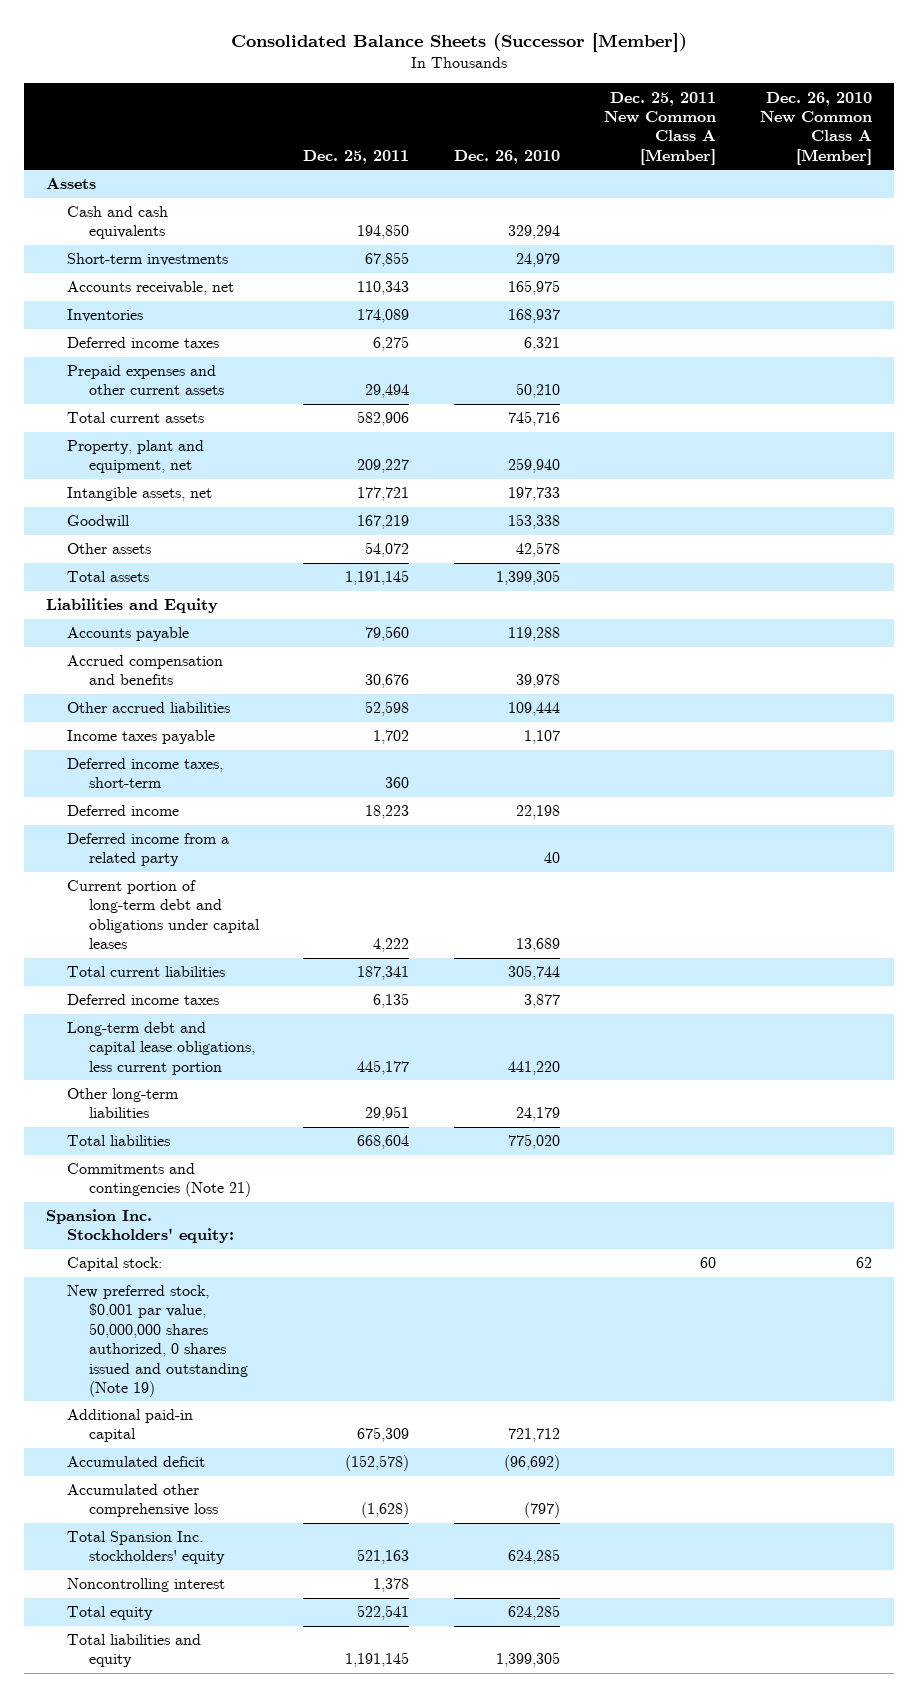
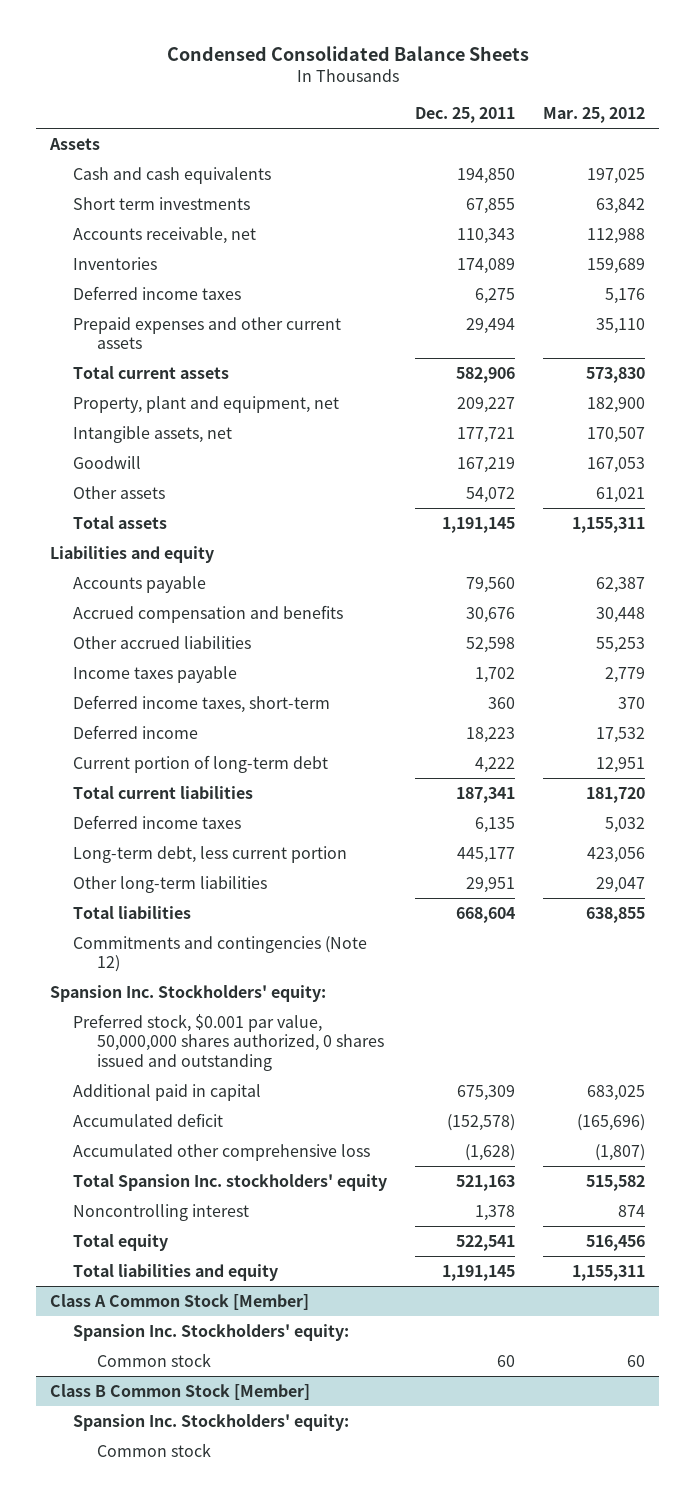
[231,33,688,53] Consolidated Balance Sheets (Successor [Member]) -> [166,45,529,61] Condensed Consolidated Balance Sheets
[453,149,560,164] Dec. 26, 2010 -> none
[603,91,716,165] Dec. 25, 2011 New Common Class A [Member] -> none
[760,91,873,165] Dec. 26, 2010 New Common Class A [Member] -> none
none -> [543,106,646,123] Mar. 25, 2012
[67,253,229,267] Short-term investments -> [73,196,251,210] Short term investments
[45,598,218,614] Liabilities and Equity -> [50,545,215,563] Liabilities and equity
[67,833,230,867] Deferred income from a related party -> none
[67,880,260,950] Current portion of long-term debt and obligations under capital leases -> [73,754,329,773] Current portion of long-term debt
[67,1022,255,1075] Long-term debt and capital lease obligations, less current portion -> [73,845,348,863] Long-term debt, less current portion
[67,1163,251,1198] Commitments and contingencies (Note 21) -> [73,935,368,973] Commitments and contingencies (Note 12)
[67,1257,163,1272] Capital stock: -> none
[67,1285,248,1397] New preferred stock, $0.001 par value, 50,000,000 shares authorized, 0 shares issued and outstanding (Note 19) -> [73,1013,384,1071] Preferred stock, $0.001 par value, 50,000,000 shares authorized, 0 shares issued and outstanding
[67,1409,194,1443] Additional paid-in capital -> [73,1083,262,1101] Additional paid in capital
none -> [50,1293,310,1310] Class A Common Stock [Member]
none -> [73,1323,350,1341] Spansion Inc. Stockholders' equity:
none -> [96,1352,211,1367] Common stock
none -> [50,1383,311,1400] Class B Common Stock [Member]
none -> [73,1413,350,1431] Spansion Inc. Stockholders' equity:
none -> [96,1442,211,1457] Common stock

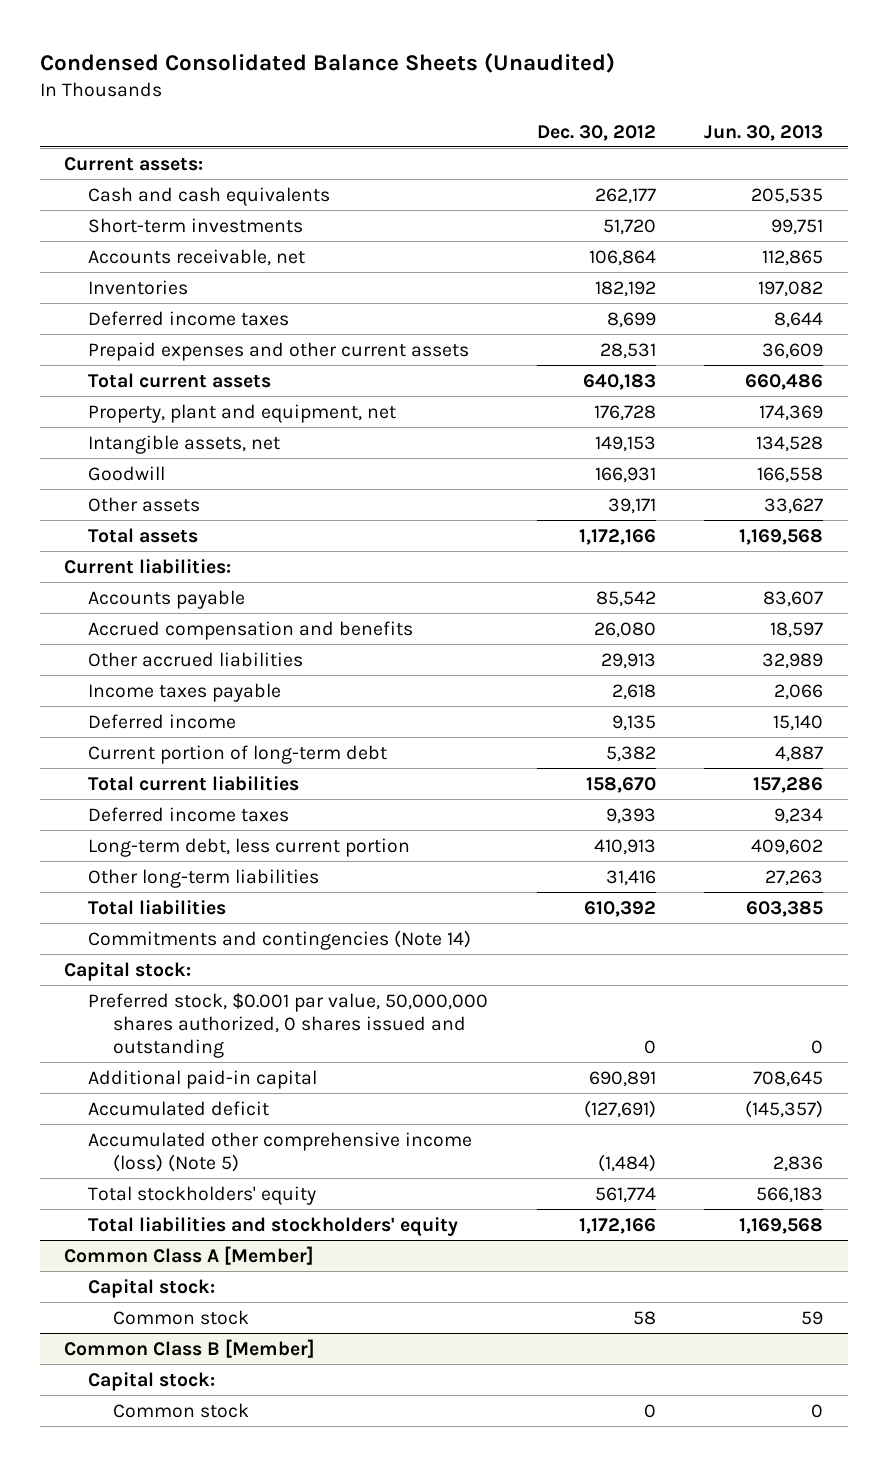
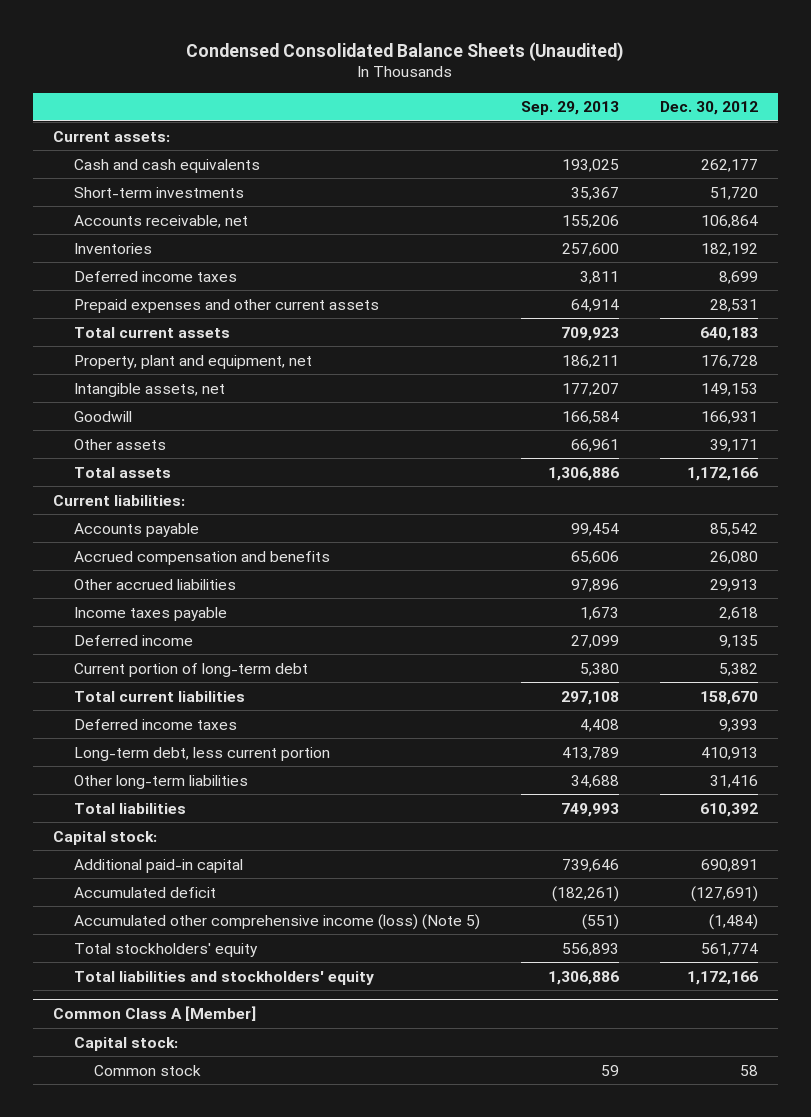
[704,124,824,141] Jun. 30, 2013 -> none
none -> [520,101,619,116] Sep. 29, 2013
[88,929,472,950] Commitments and contingencies (Note 14) -> none
[88,992,489,1059] Preferred stock, $0.001 par value, 50,000,000 shares authorized, 0 shares issued and outstanding -> none
[63,1338,315,1358] Common Class B [Member] -> none
[88,1371,216,1391] Capital stock: -> none
[112,1402,249,1418] Common stock -> none

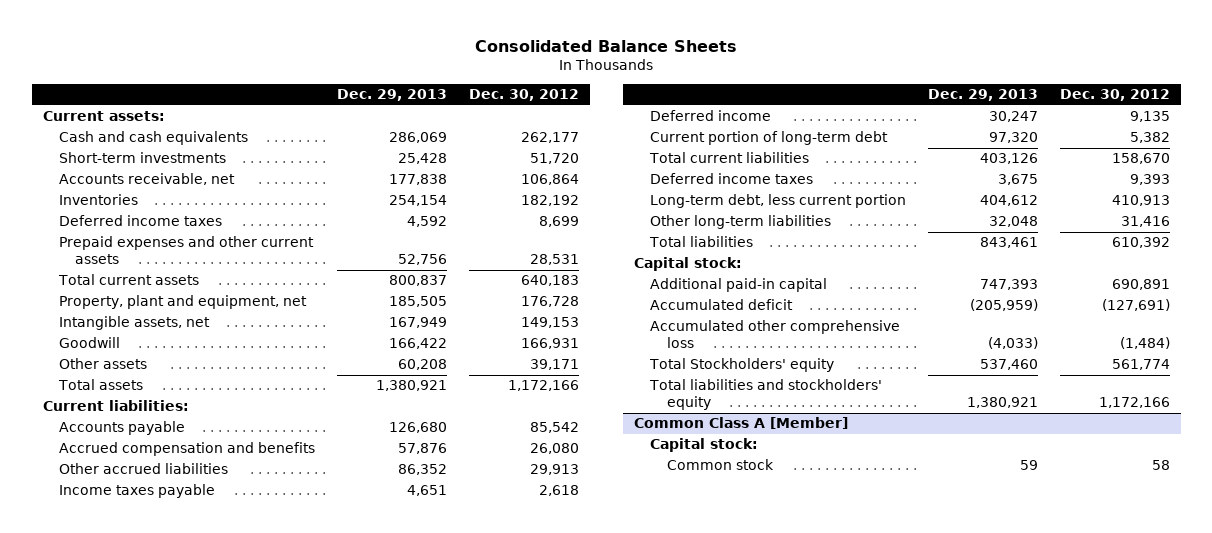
[186,41,625,61] Condensed Consolidated Balance Sheets (Unaudited) -> [475,40,738,53] Consolidated Balance Sheets
[520,101,619,116] Sep. 29, 2013 -> none
none -> [336,89,447,102] Dec. 29, 2013
[73,913,480,930] Accumulated other comprehensive income (loss) (Note 5) -> [650,320,901,348] Accumulated other comprehensive loss
[73,942,258,957] Total stockholders' equity -> [649,358,835,373] Total Stockholders' equity

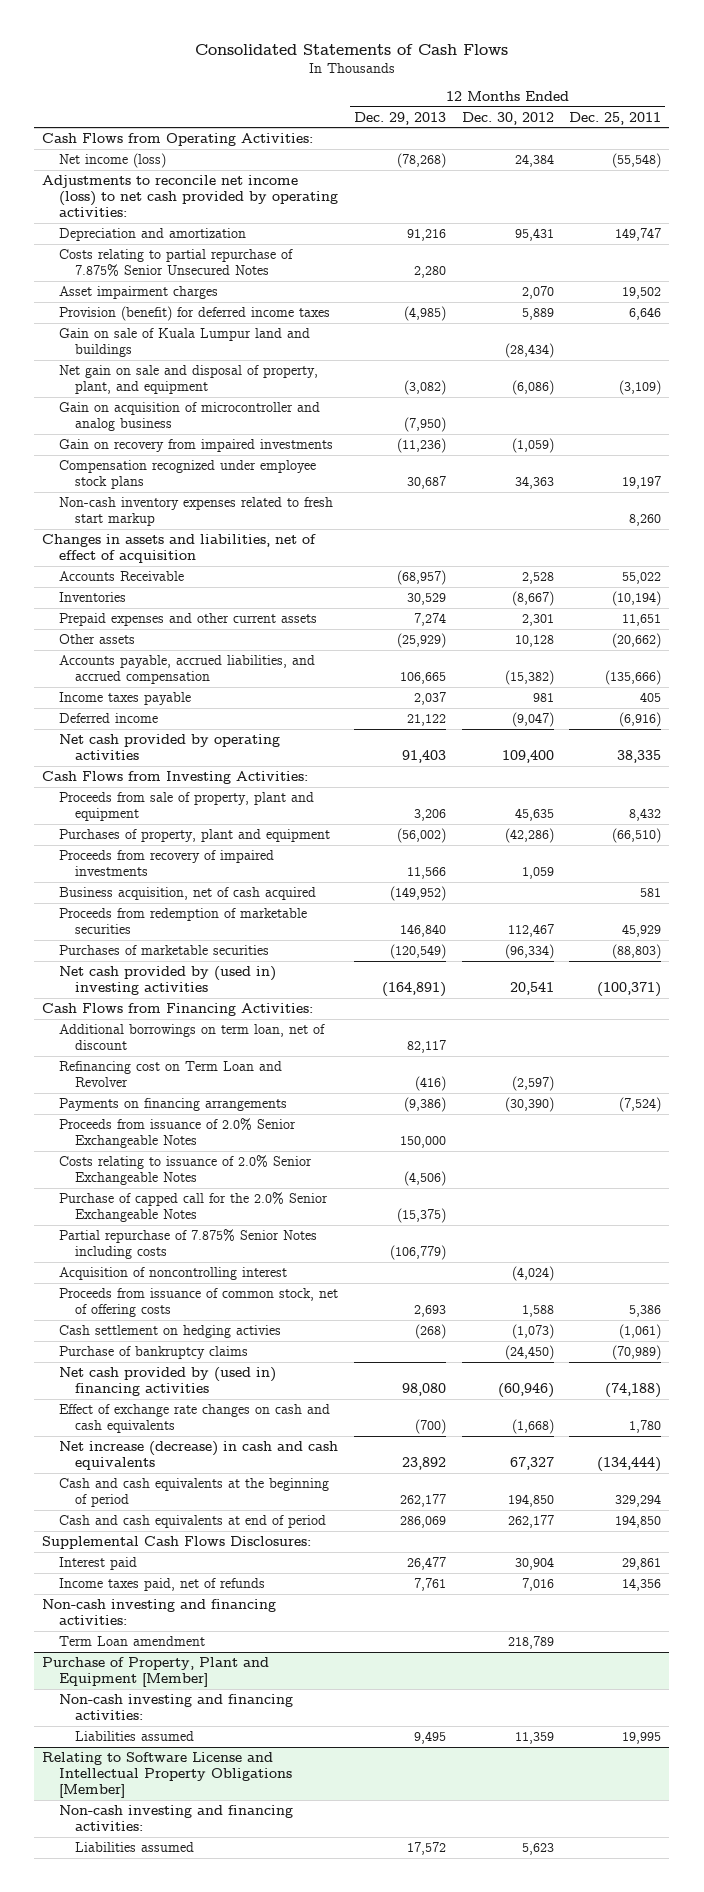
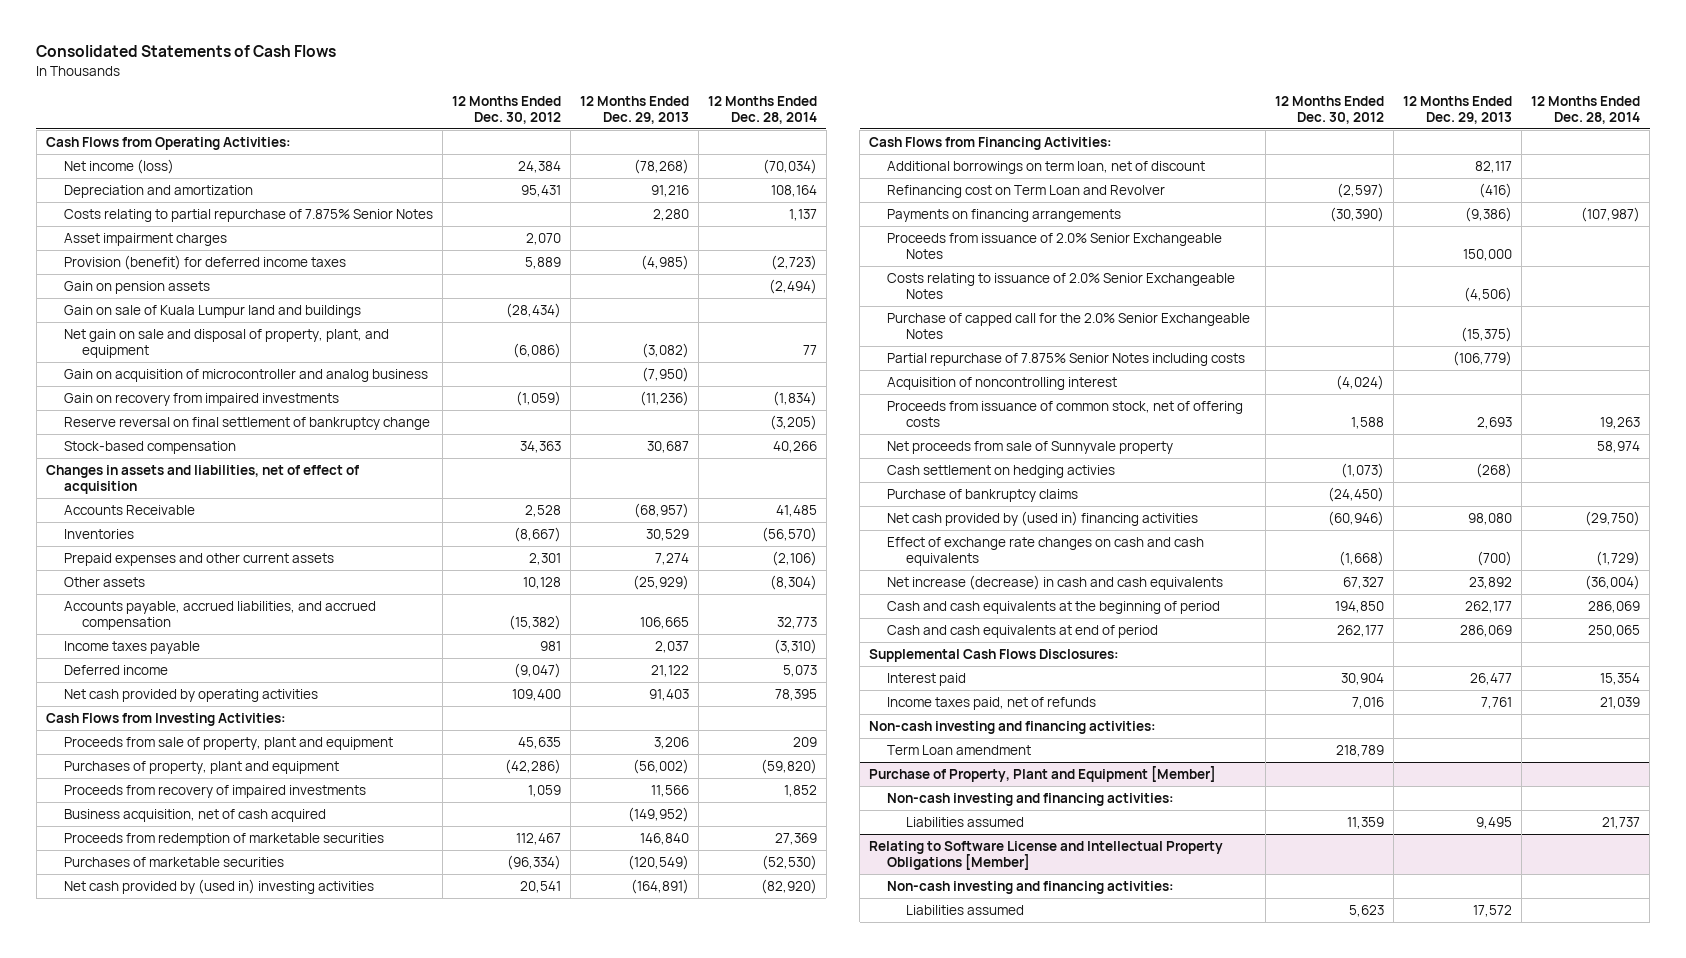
[569,111,662,125] Dec. 25, 2011 -> none
none -> [707,95,817,124] 12 Months Ended Dec. 28, 2014
[42,174,338,218] Adjustments to reconcile net income (loss) to net cash provided by operating activities: -> none
[58,248,293,277] Costs relating to partial repurchase of 7.875% Senior Unsecured Notes -> [64,208,434,222] Costs relating to partial repurchase of 7.875% Senior Notes
none -> [64,280,211,294] Gain on pension assets
[58,496,333,526] Non-cash inventory expenses related to fresh start markup -> none
none -> [64,416,431,430] Reserve reversal on final settlement of bankruptcy change
[58,459,316,489] Compensation recognized under employee stock plans -> [64,440,237,454] Stock-based compensation
none -> [887,440,1174,454] Net proceeds from sale of Sunnyvale property

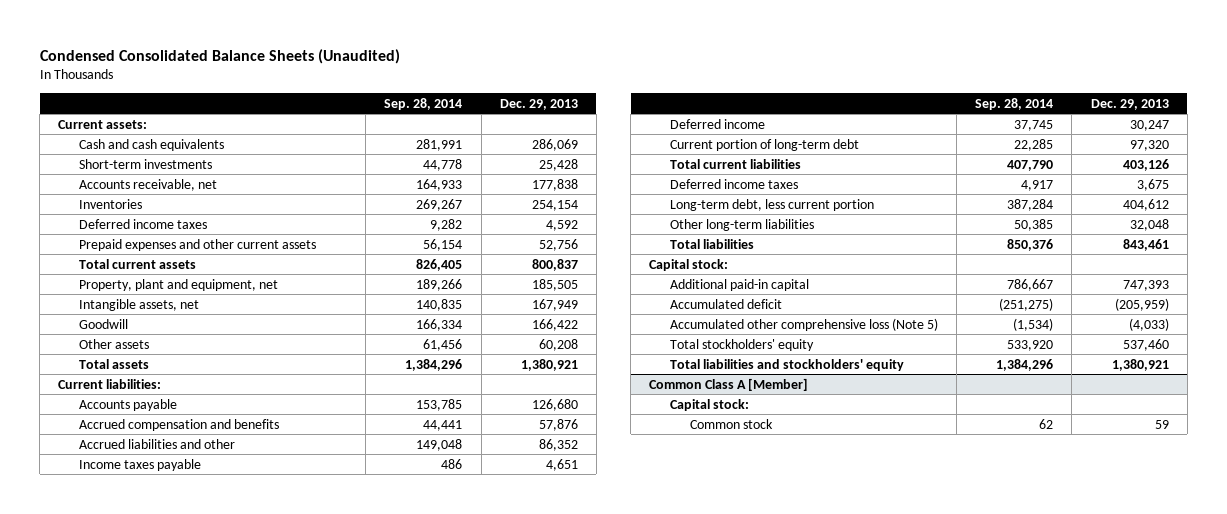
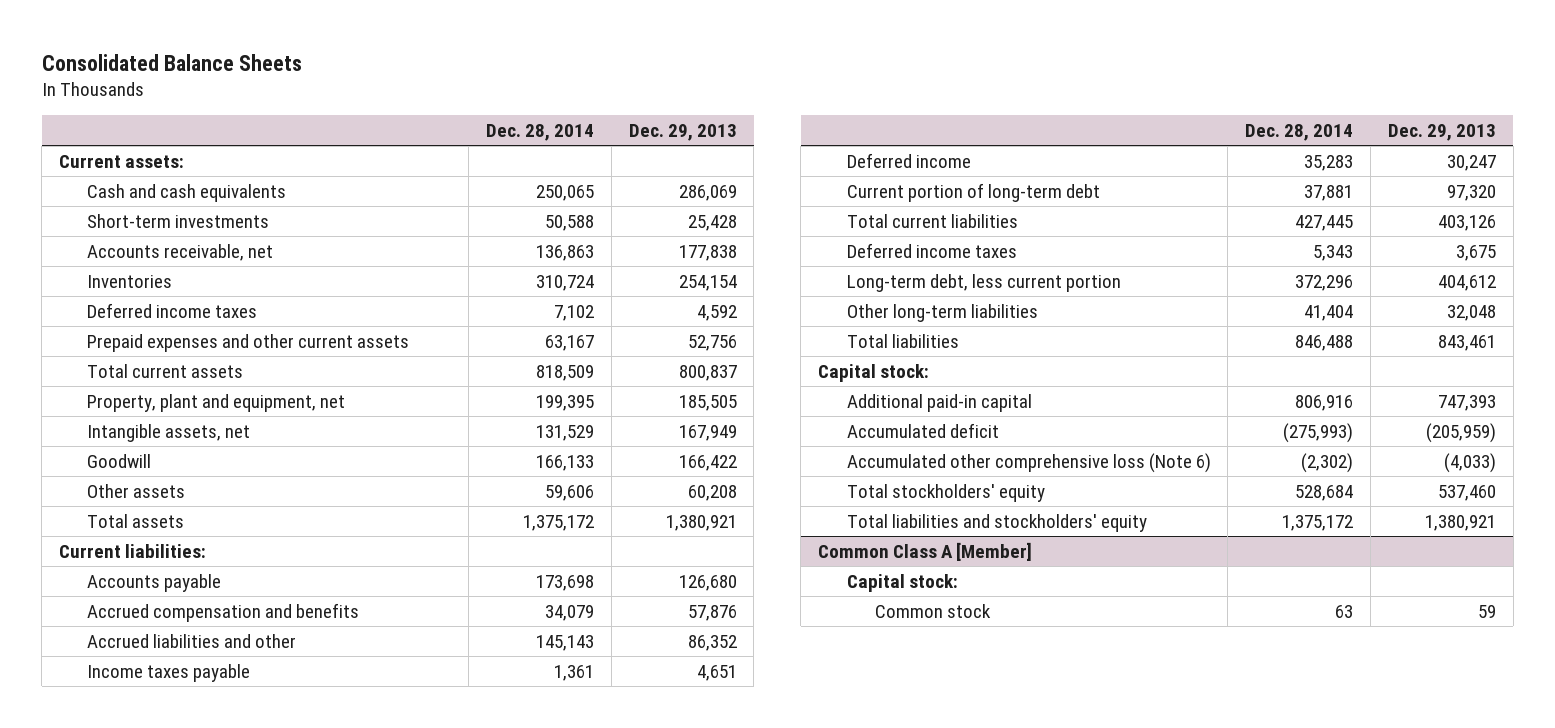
[39,48,400,64] Condensed Consolidated Balance Sheets (Unaudited) -> [41,53,302,71] Consolidated Balance Sheets
[384,97,463,110] Sep. 28, 2014 -> none
none -> [486,123,595,141] Dec. 28, 2014
[669,317,938,331] Accumulated other comprehensive loss (Note 5) -> [846,452,1211,473] Accumulated other comprehensive loss (Note 6)

